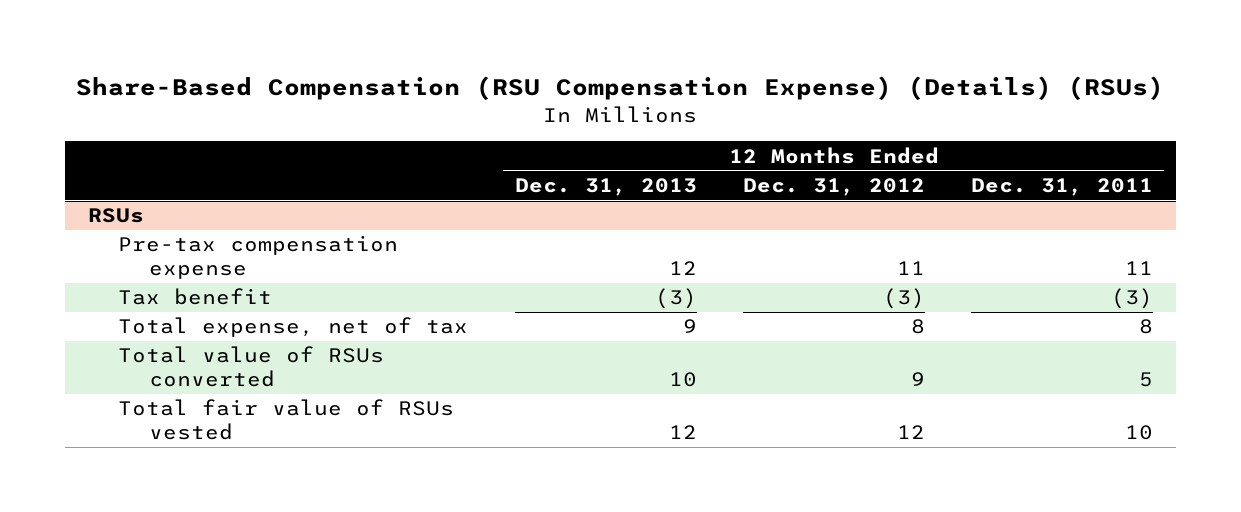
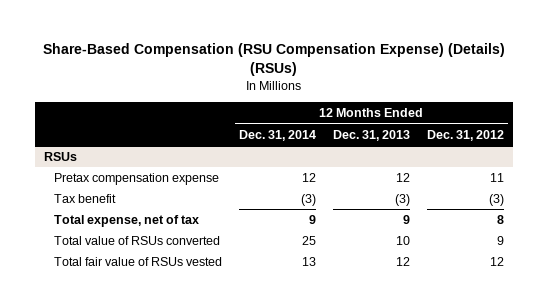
[970,177,1153,196] Dec. 31, 2011 -> none
none -> [238,129,316,141] Dec. 31, 2014
[118,235,399,280] Pre-tax compensation expense -> [53,172,219,185] Pretax compensation expense

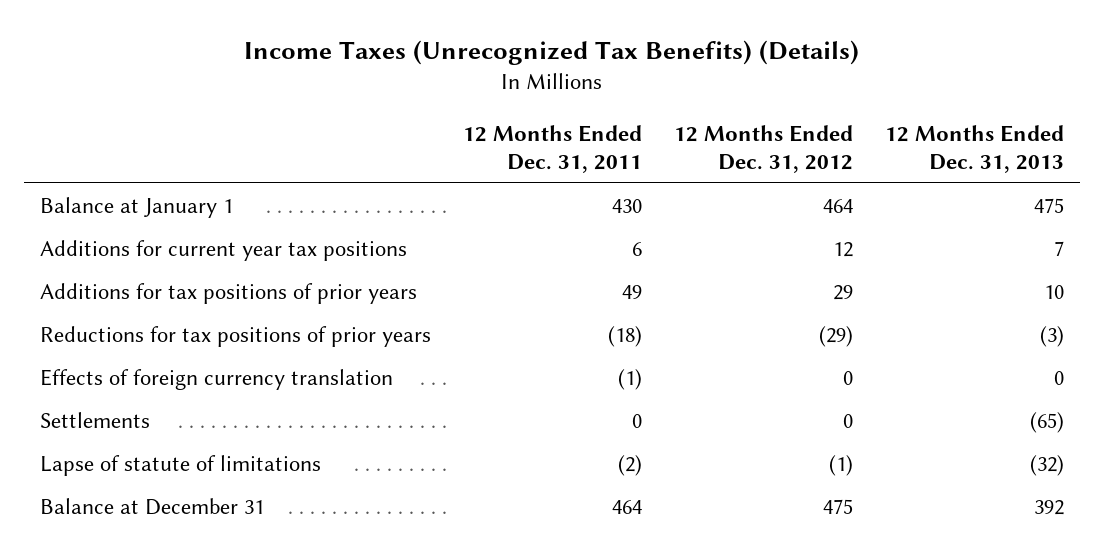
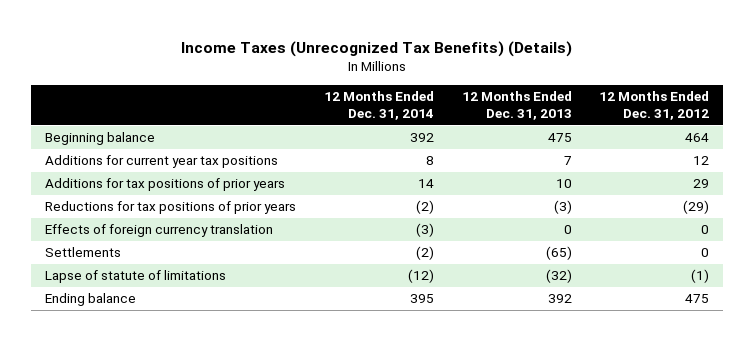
[462,124,642,173] 12 Months Ended Dec. 31, 2011 -> none
none -> [323,91,434,120] 12 Months Ended Dec. 31, 2014
[39,197,233,219] Balance at January 1 -> [45,132,156,146] Beginning balance
[39,498,264,516] Balance at December 31 -> [45,293,137,307] Ending balance

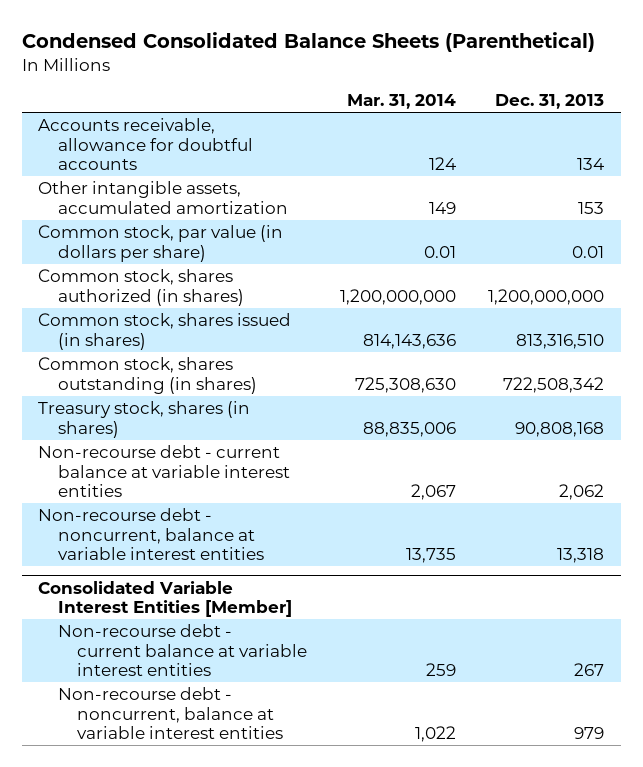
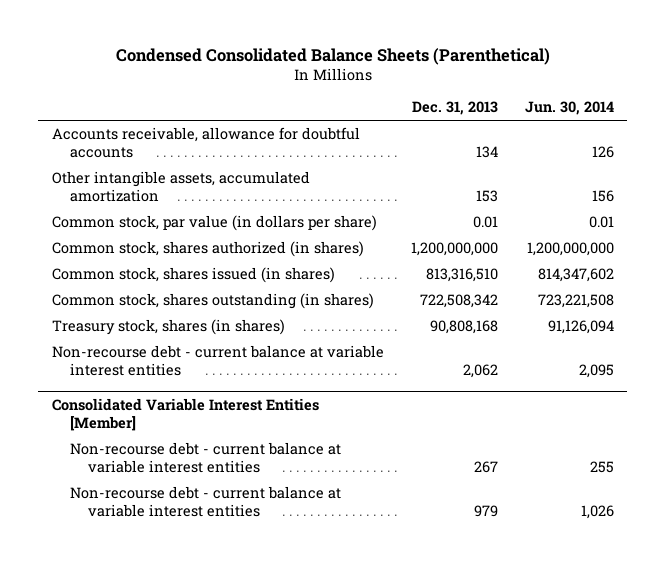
[346,94,456,110] Mar. 31, 2014 -> none
none -> [524,101,614,116] Jun. 30, 2014
[38,507,264,561] Non-recourse debt - noncurrent, balance at variable interest entities -> none
[57,686,284,740] Non-recourse debt - noncurrent, balance at variable interest entities -> [69,486,341,518] Non-recourse debt - current balance at variable interest entities

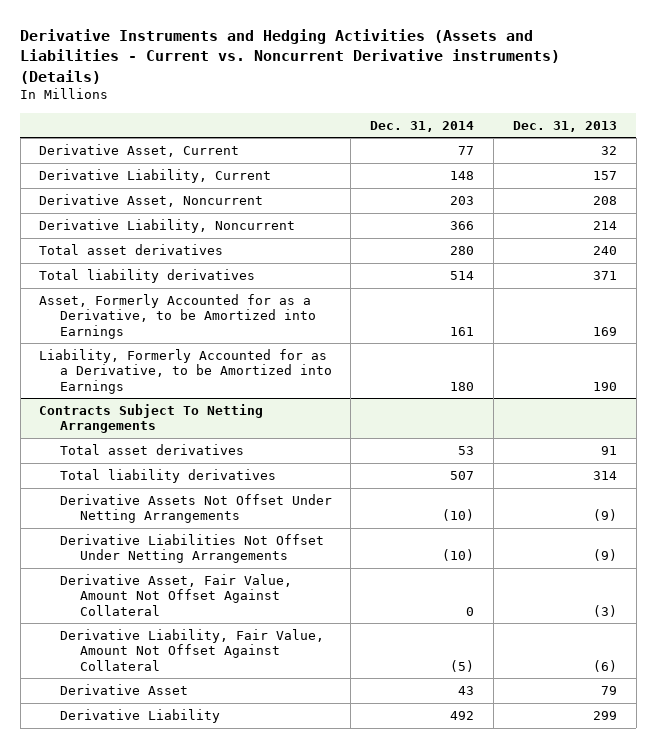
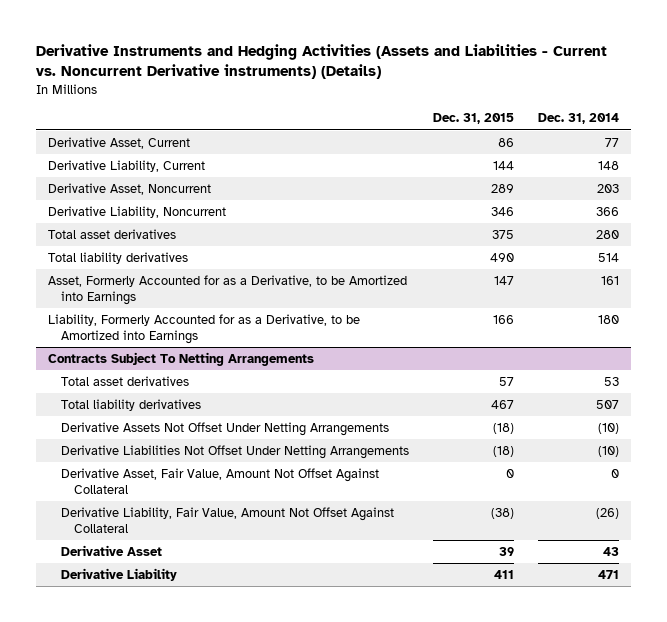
[512,120,617,132] Dec. 31, 2013 -> none
none -> [432,113,514,125] Dec. 31, 2015
[450,659,475,672] (5) -> [596,507,620,519] (26)
[450,711,475,721] 492 -> [598,569,620,579] 471

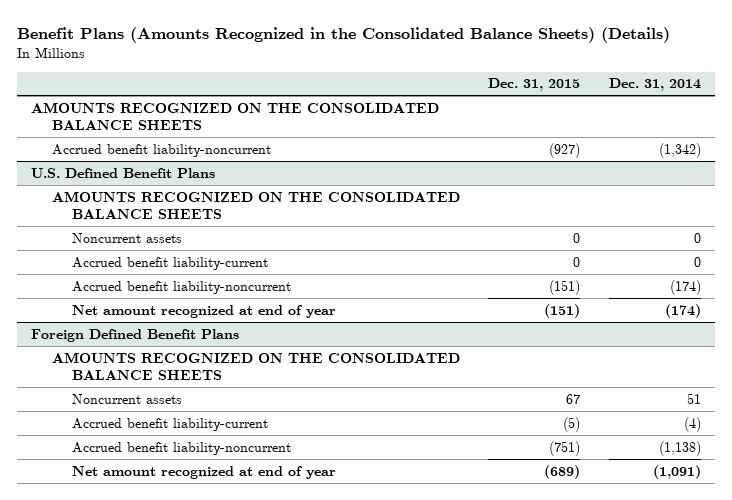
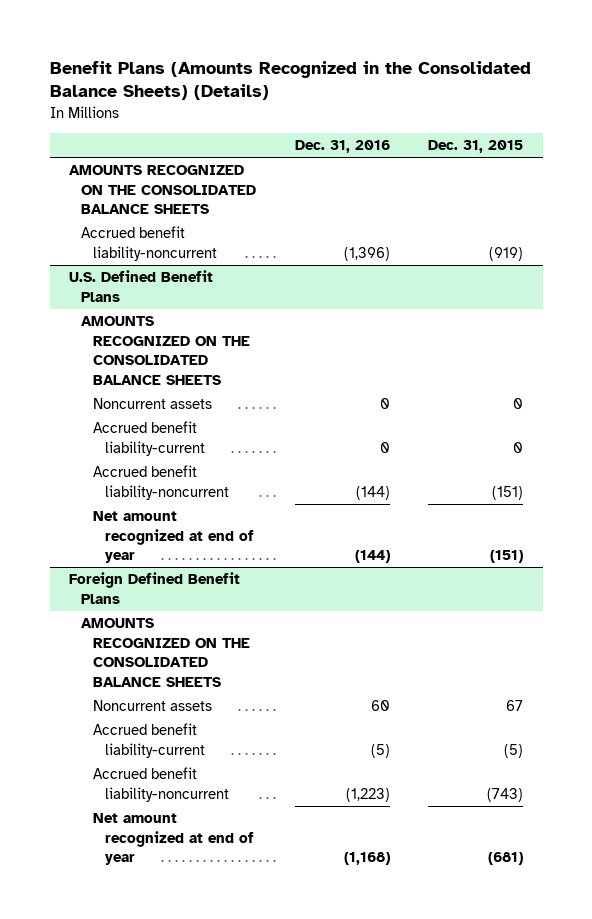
[608,78,701,92] Dec. 31, 2014 -> none
none -> [294,140,390,154] Dec. 31, 2016
[549,142,581,158] (927) -> [489,246,524,261] (919)
[549,440,581,456] (751) -> [487,787,524,802] (743)
[544,464,581,479] (689) -> [488,852,524,866] (681)

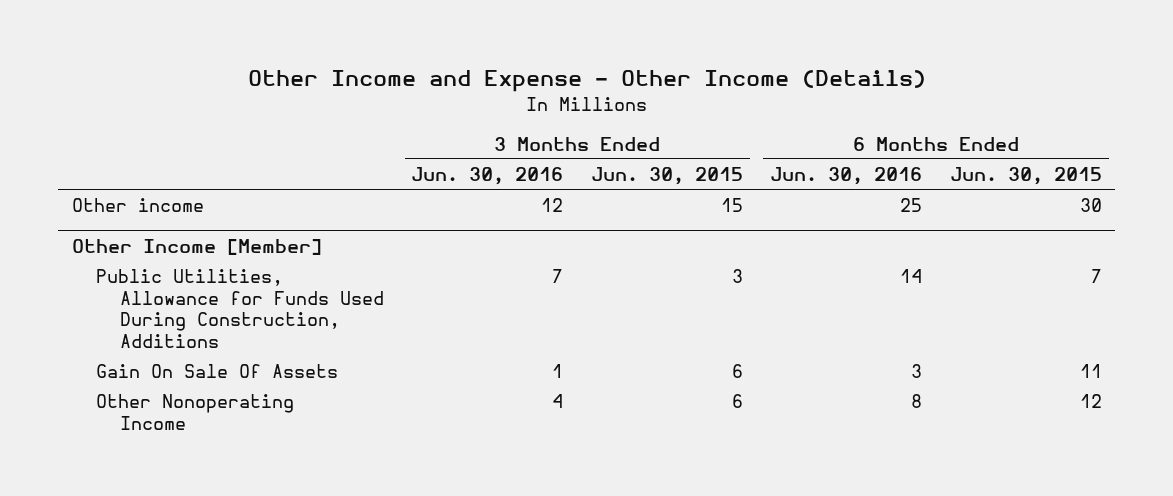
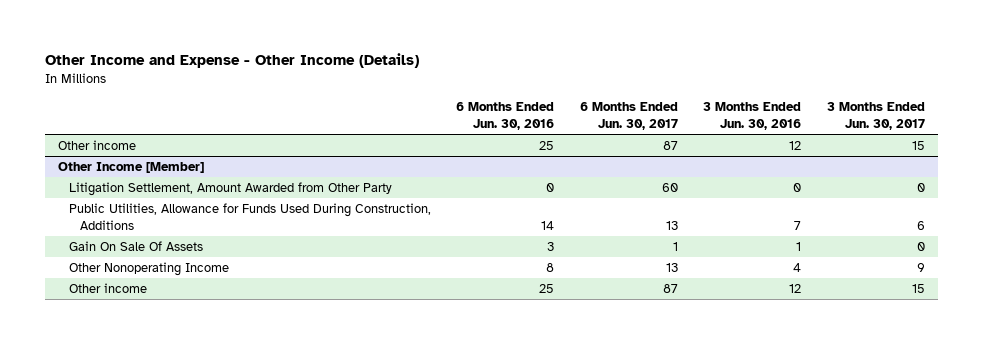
[590,166,743,185] Jun. 30, 2015 -> none
[949,166,1102,185] Jun. 30, 2015 -> none
none -> [579,102,678,130] 6 Months Ended Jun. 30, 2017
none -> [826,102,925,130] 3 Months Ended Jun. 30, 2017
none -> [68,182,392,197] Litigation Settlement, Amount Awarded from Other Party
none -> [68,283,147,294] Other income

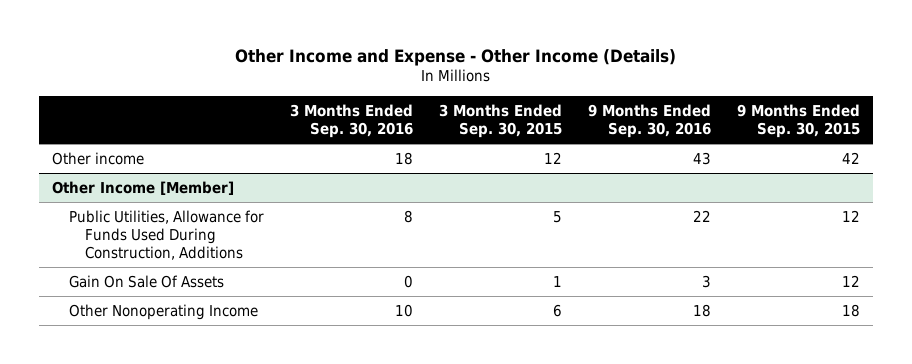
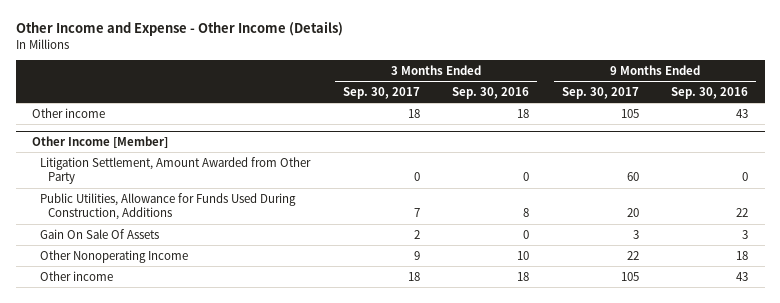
[438,103,562,138] 3 Months Ended Sep. 30, 2015 -> none
[736,103,860,138] 9 Months Ended Sep. 30, 2015 -> none
none -> [342,87,420,100] Sep. 30, 2017
none -> [561,87,639,100] Sep. 30, 2017
none -> [40,156,312,185] Litigation Settlement, Amount Awarded from Other Party
none -> [40,270,114,281] Other income

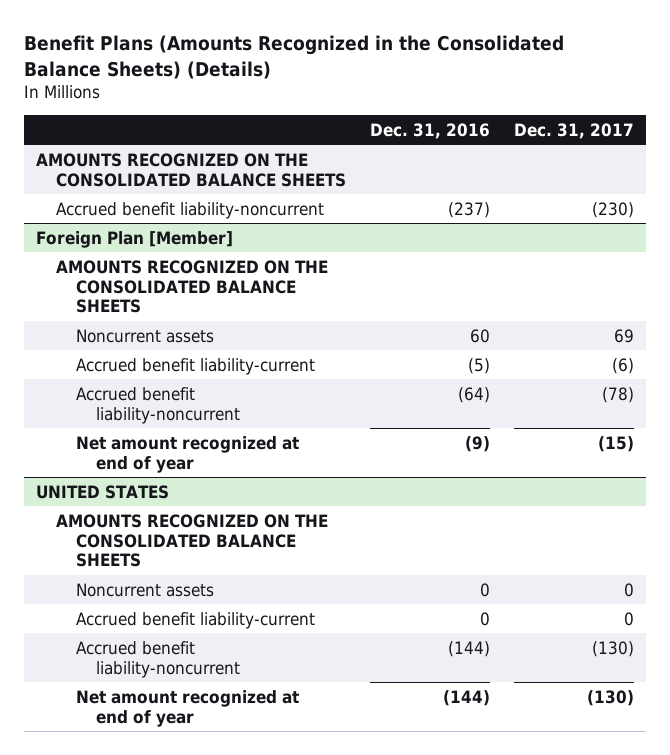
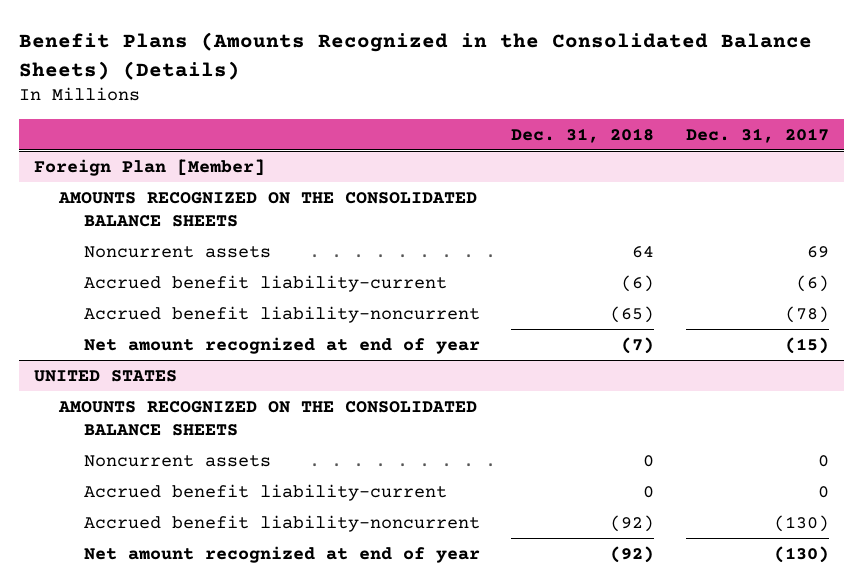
[370,122,491,139] Dec. 31, 2016 -> none
none -> [511,127,655,143] Dec. 31, 2018
[35,152,347,187] AMOUNTS RECOGNIZED ON THE CONSOLIDATED BALANCE SHEETS -> none
[56,201,325,219] Accrued benefit liability-noncurrent -> none

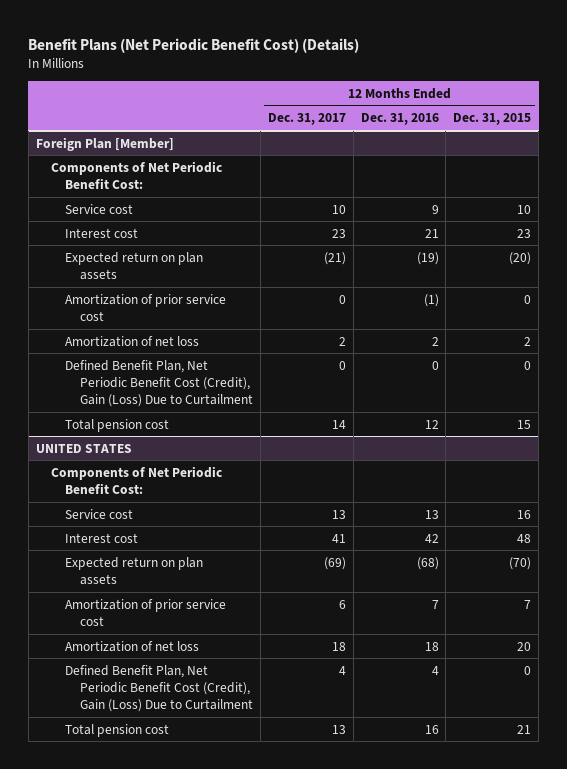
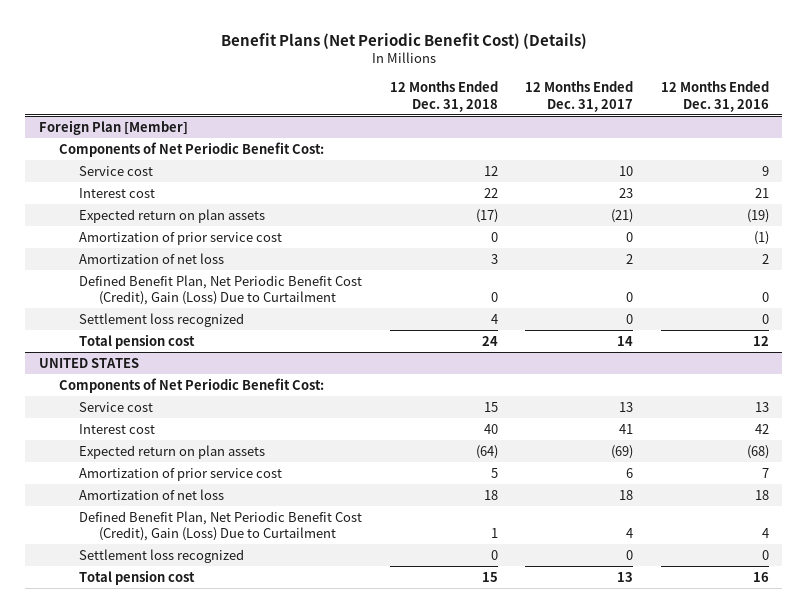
[453,113,532,126] Dec. 31, 2015 -> none
none -> [389,81,498,112] 12 Months Ended Dec. 31, 2018
none -> [79,312,245,327] Settlement loss recognized
none -> [79,548,245,563] Settlement loss recognized

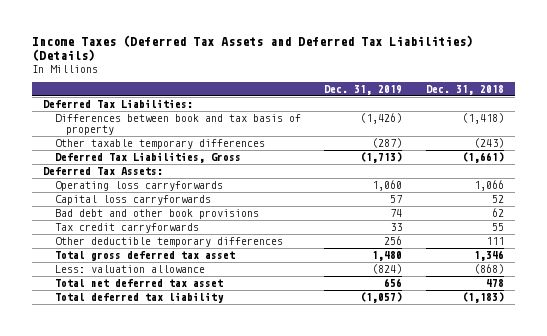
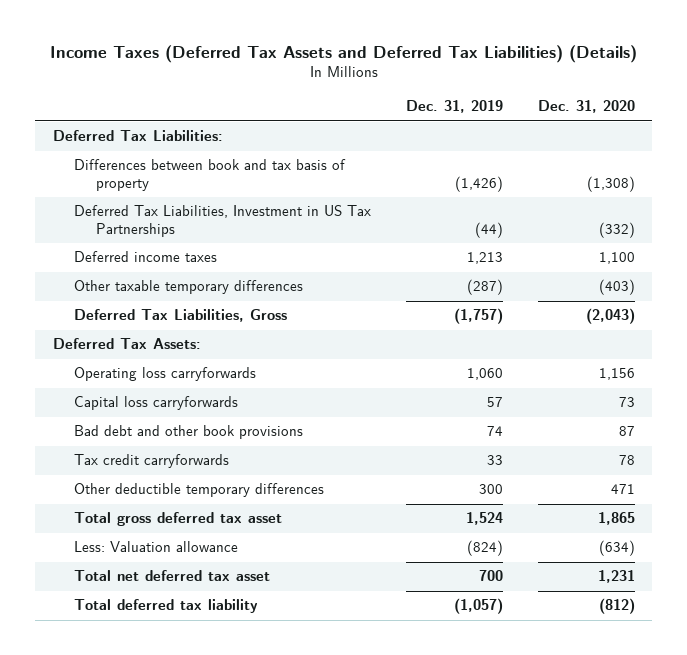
[425,84,504,95] Dec. 31, 2018 -> none
none -> [537,100,635,114] Dec. 31, 2020
none -> [74,205,372,238] Deferred Tax Liabilities, Investment in US Tax Partnerships
none -> [74,251,218,263] Deferred income taxes
[360,152,403,164] (1,713) -> [453,308,503,325] (1,757)
[384,236,403,246] 256 -> [478,484,503,495] 300
[372,251,403,262] 1,480 -> [465,512,503,526] 1,524
[54,265,205,274] Less: valuation allowance -> [74,541,239,553] Less: Valuation allowance
[384,278,403,288] 656 -> [478,570,503,582] 700

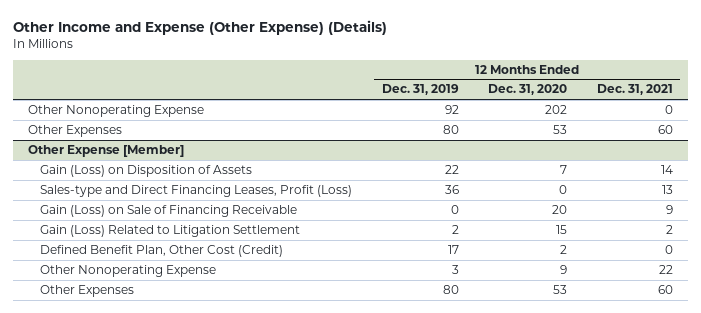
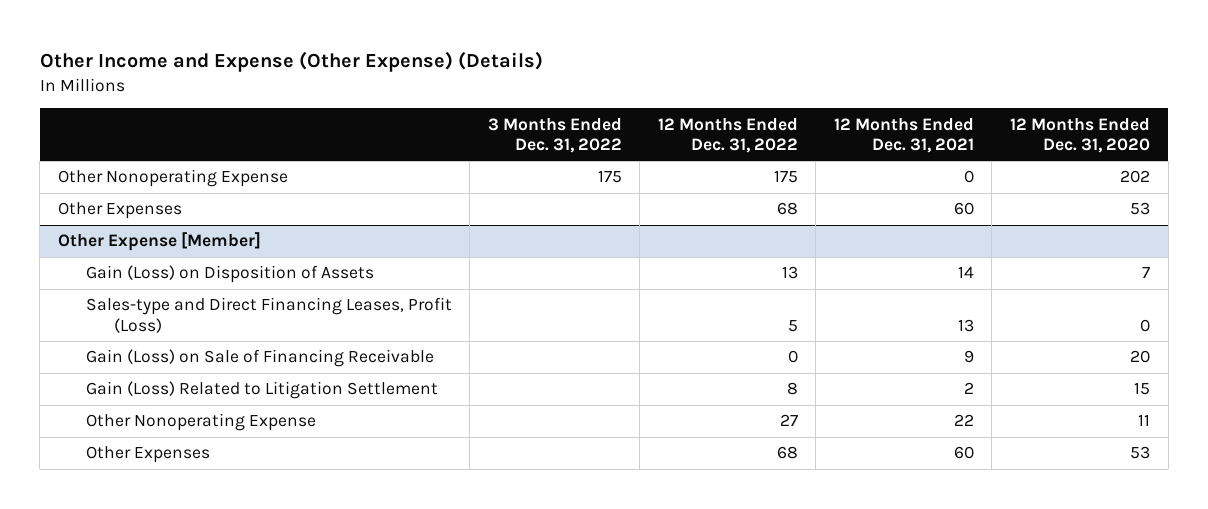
[381,84,459,96] Dec. 31, 2019 -> none
none -> [487,117,622,153] 3 Months Ended Dec. 31, 2022
none -> [657,117,798,153] 12 Months Ended Dec. 31, 2022
[39,245,283,258] Defined Benefit Plan, Other Cost (Credit) -> none
[560,265,568,275] 9 -> [1137,414,1150,427] 11

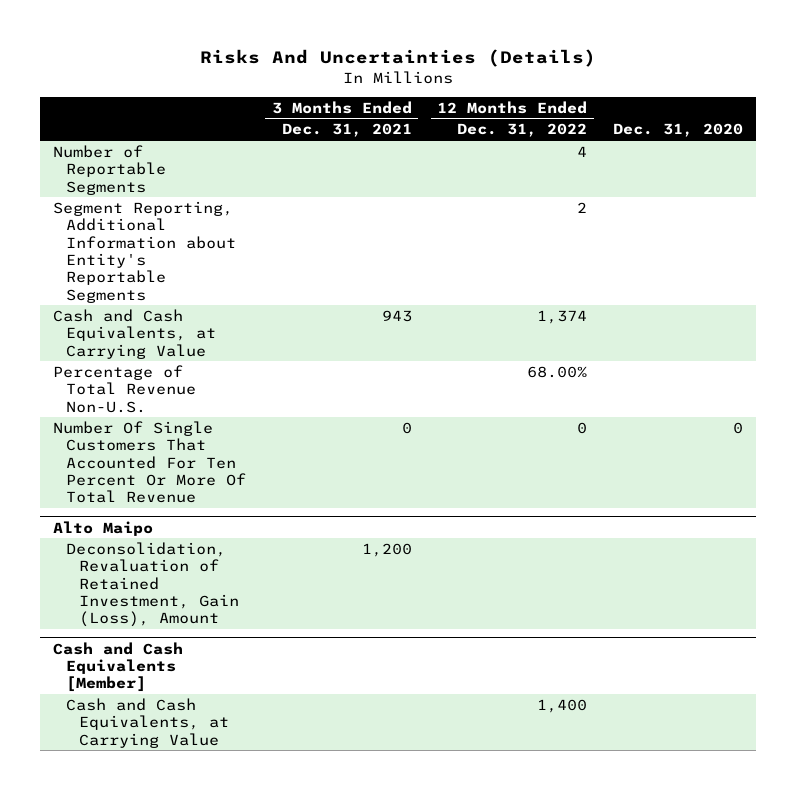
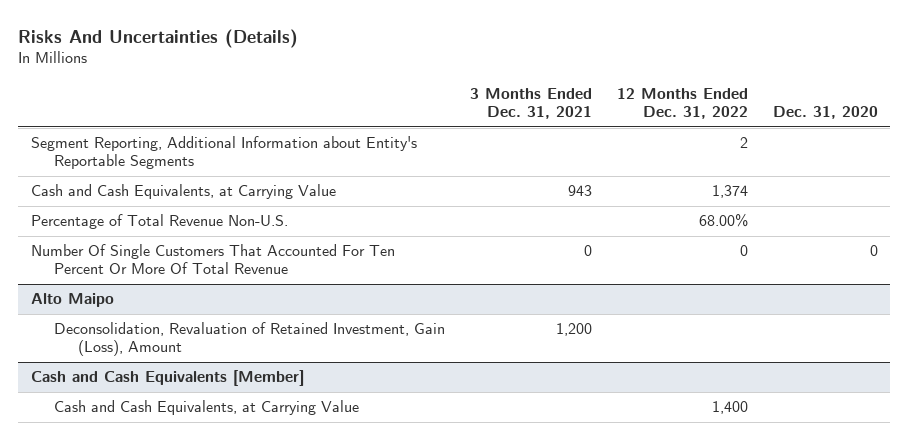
[53,144,167,195] Number of Reportable Segments -> none

